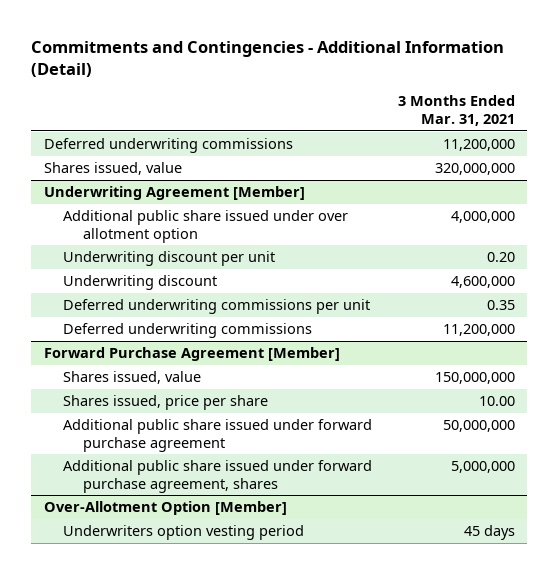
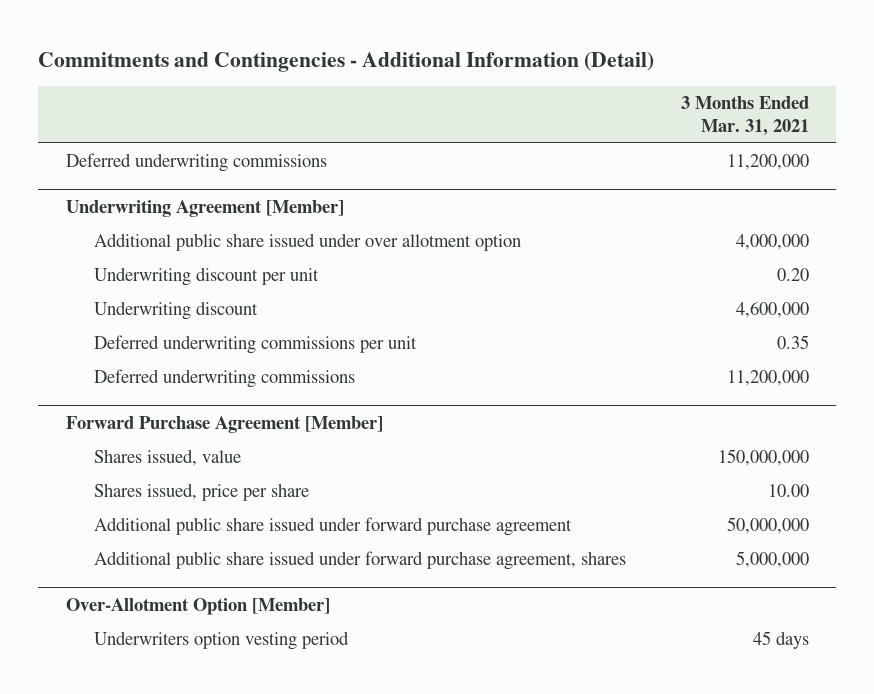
[43,161,182,175] Shares issued, value -> none

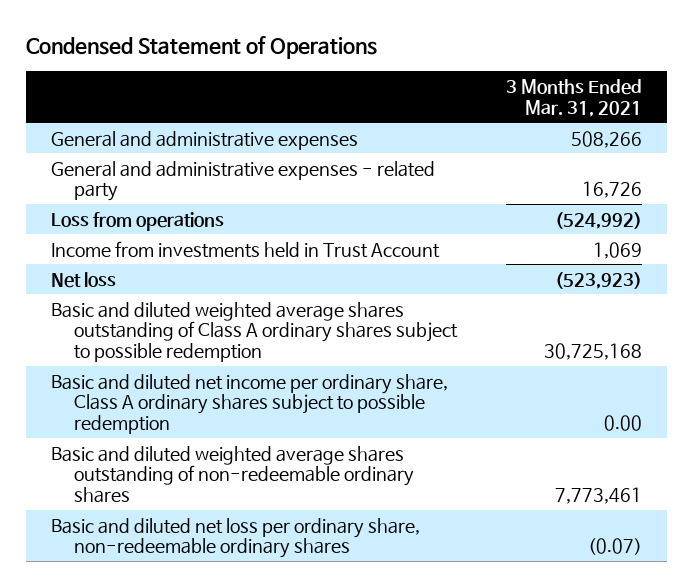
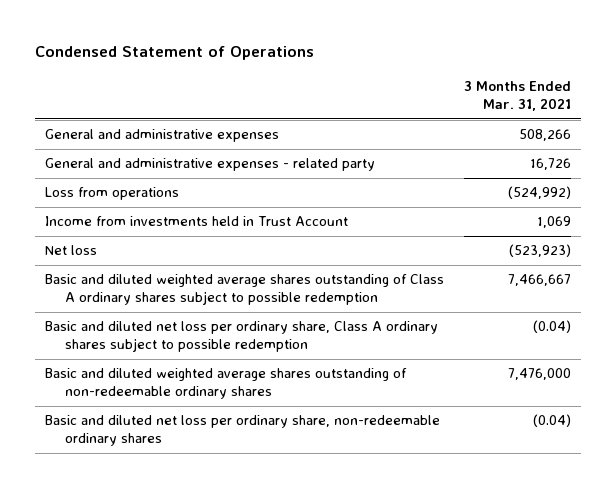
[544,343,643,361] 30,725,168 -> [507,274,571,287] 7,466,667
[50,373,448,435] Basic and diluted net income per ordinary share, Class A ordinary shares subject to possible redemption -> [44,321,438,353] Basic and diluted net loss per ordinary share, Class A ordinary shares subject to possible redemption
[604,415,643,432] 0.00 -> [532,320,571,334] (0.04)
[555,487,643,505] 7,773,461 -> [507,368,571,381] 7,476,000
[588,538,643,556] (0.07) -> [532,414,571,428] (0.04)

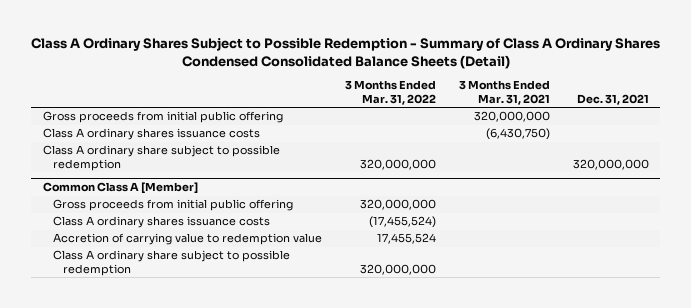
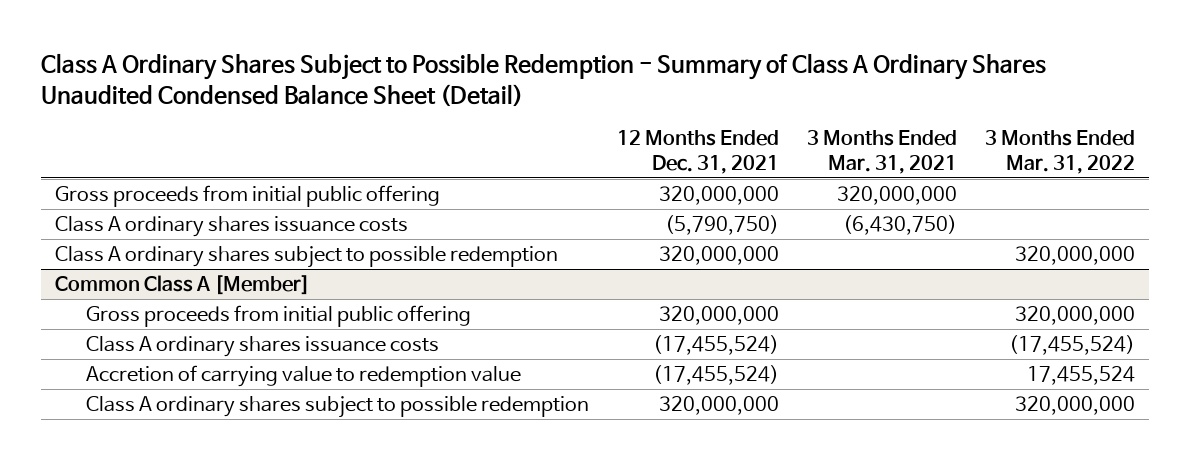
[30,37,660,69] Class A Ordinary Shares Subject to Possible Redemption - Summary of Class A Ordinary Shares Condensed Consolidated Balance Sheets (Detail) -> [41,52,1047,107] Class A Ordinary Shares Subject to Possible Redemption - Summary of Class A Ordinary Shares Unaudited Condensed Balance Sheet (Detail)
[576,93,649,105] Dec. 31, 2021 -> none
none -> [617,130,780,174] 12 Months Ended Dec. 31, 2021
[42,145,280,172] Class A ordinary share subject to possible redemption -> [55,246,559,269] Class A ordinary shares subject to possible redemption
[52,250,290,277] Class A ordinary share subject to possible redemption -> [86,396,590,419] Class A ordinary shares subject to possible redemption

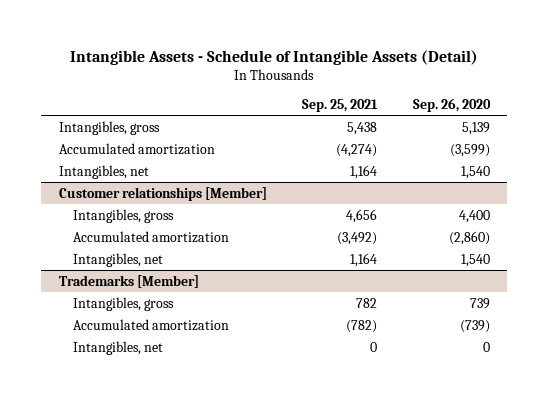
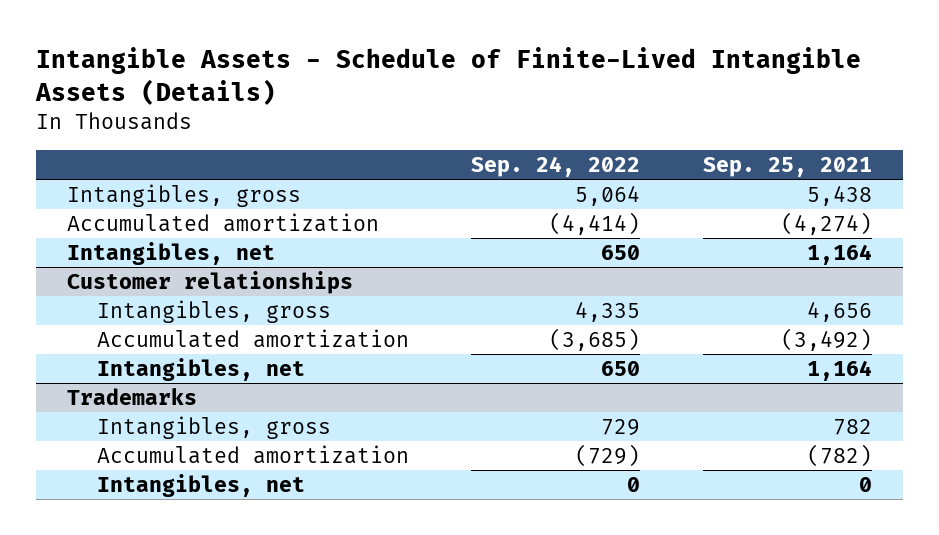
[70,49,479,65] Intangible Assets - Schedule of Intangible Assets (Detail) -> [35,47,862,105] Intangible Assets - Schedule of Finite-Lived Intangible Assets (Details)
[412,97,491,112] Sep. 26, 2020 -> none
none -> [471,155,641,177] Sep. 24, 2022
[58,186,267,201] Customer relationships [Member] -> [67,270,354,294] Customer relationships
[58,274,199,288] Trademarks [Member] -> [67,387,198,405] Trademarks

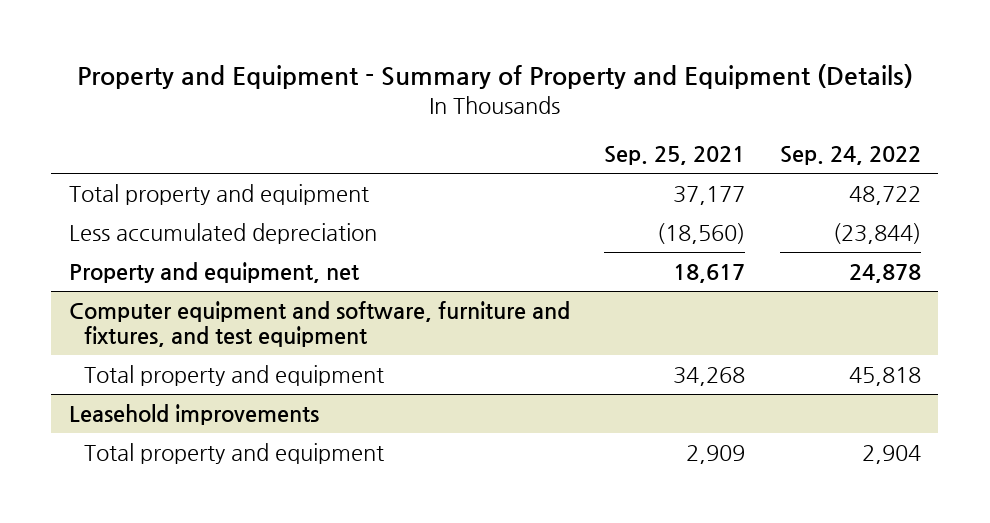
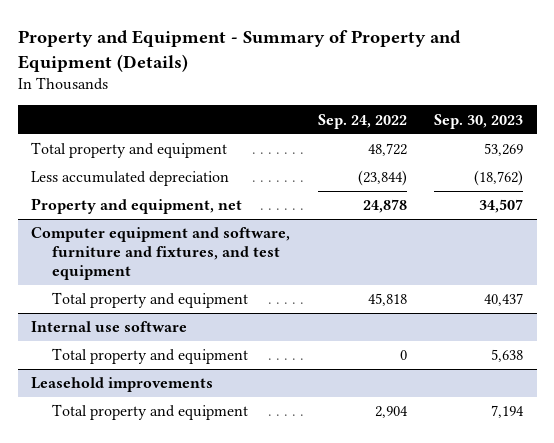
[604,146,746,166] Sep. 25, 2021 -> none
none -> [433,113,523,129] Sep. 30, 2023
none -> [31,321,188,333] Internal use software
none -> [51,348,248,365] Total property and equipment

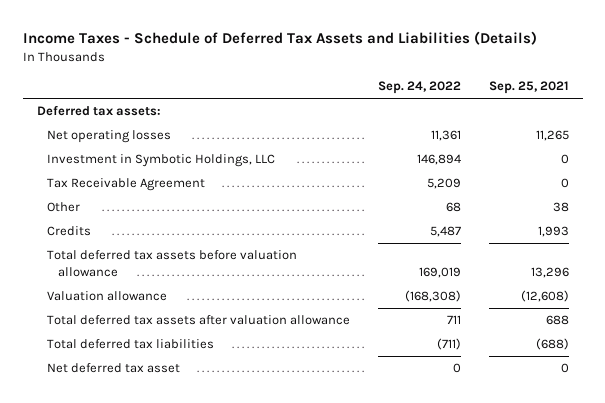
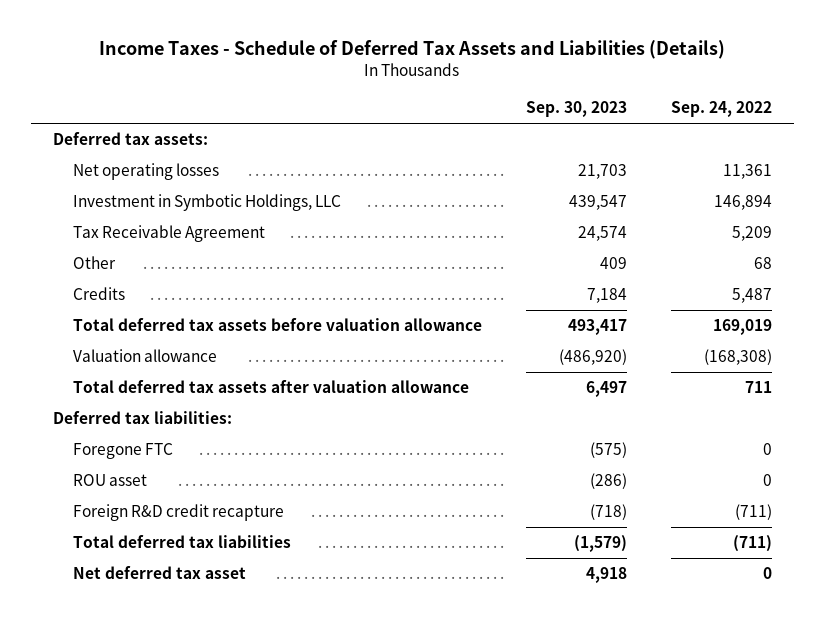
[488,81,569,95] Sep. 25, 2021 -> none
none -> [525,101,627,118] Sep. 30, 2023
none -> [53,411,233,425] Deferred tax liabilities:
none -> [72,443,173,460] Foregone FTC
none -> [72,474,147,487] ROU asset
none -> [72,504,284,522] Foreign R&D credit recapture

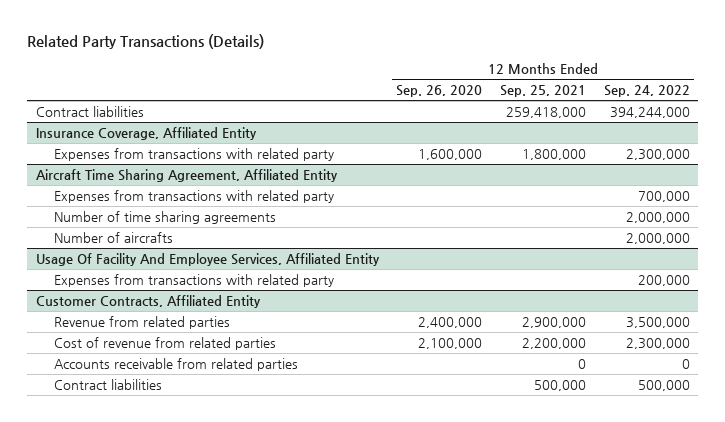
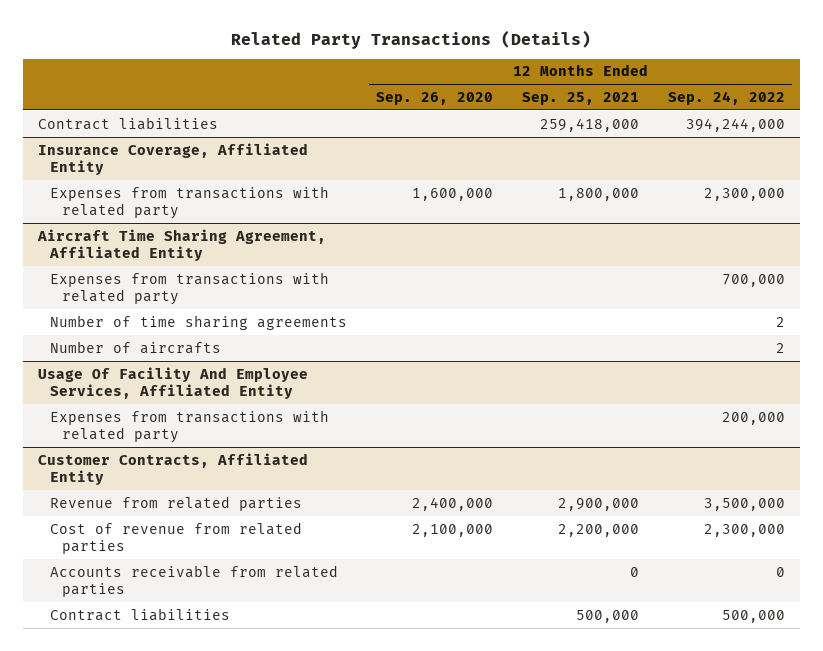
[625,211,690,223] 2,000,000 -> [776,316,786,327] 2
[625,232,690,244] 2,000,000 -> [776,342,786,353] 2

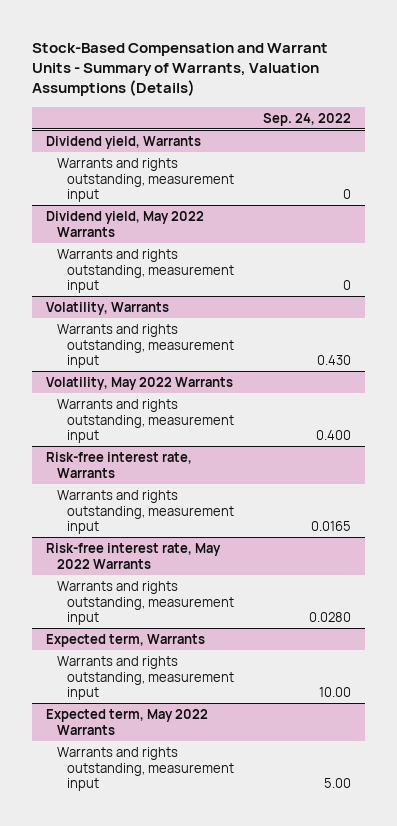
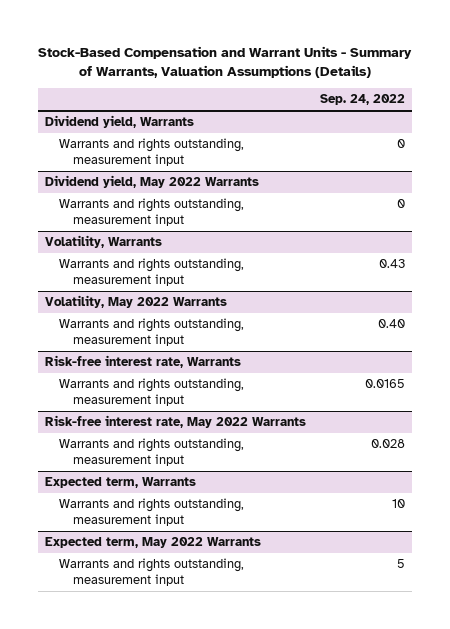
[316,355,351,366] 0.430 -> [379,259,406,269] 0.43
[315,430,351,441] 0.400 -> [378,319,406,329] 0.40
[308,612,351,623] 0.0280 -> [371,439,406,449] 0.028
[318,687,351,698] 10.00 -> [392,499,406,509] 10
[323,778,351,789] 5.00 -> [397,559,406,569] 5

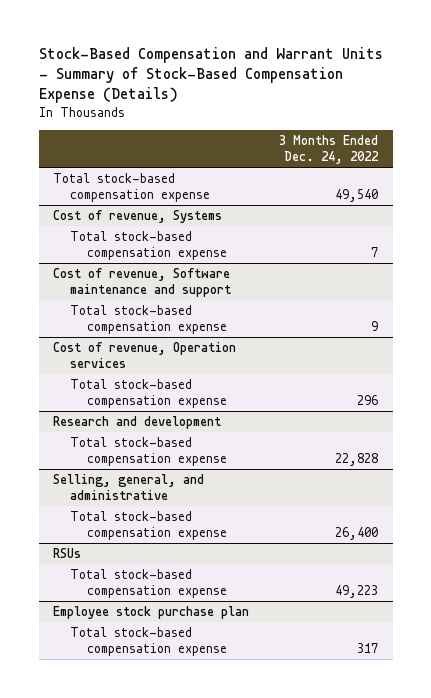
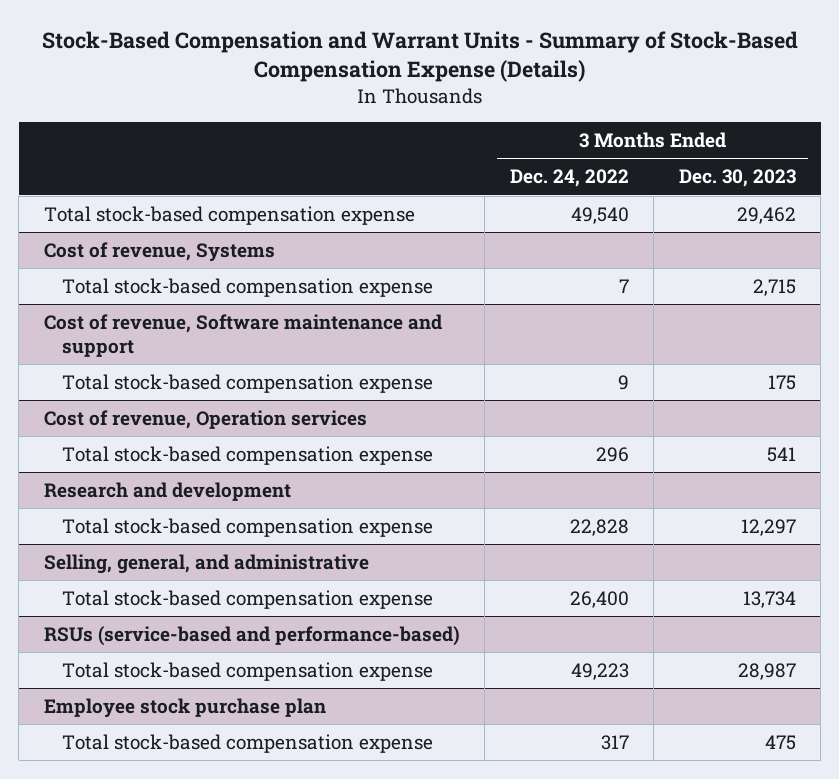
none -> [678,169,796,188] Dec. 30, 2023
[53,548,82,559] RSUs -> [43,626,460,647] RSUs (service-based and performance-based)

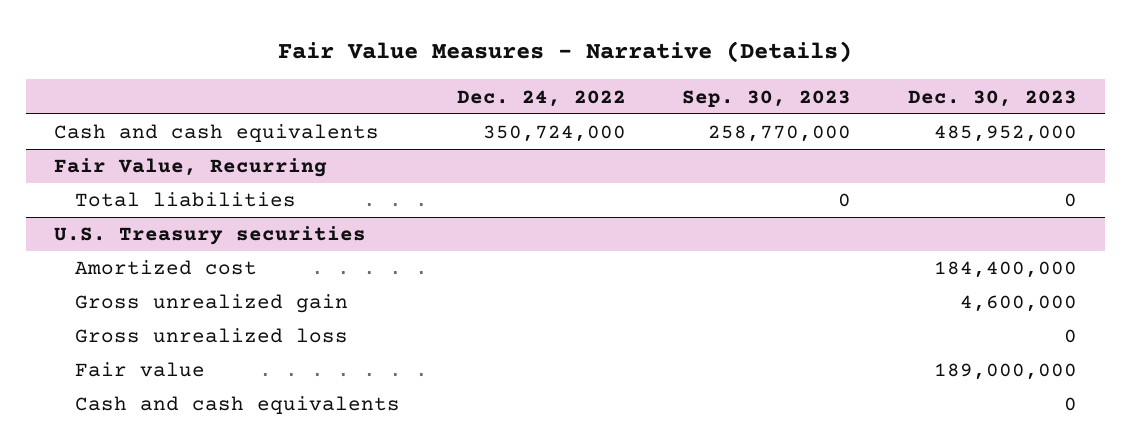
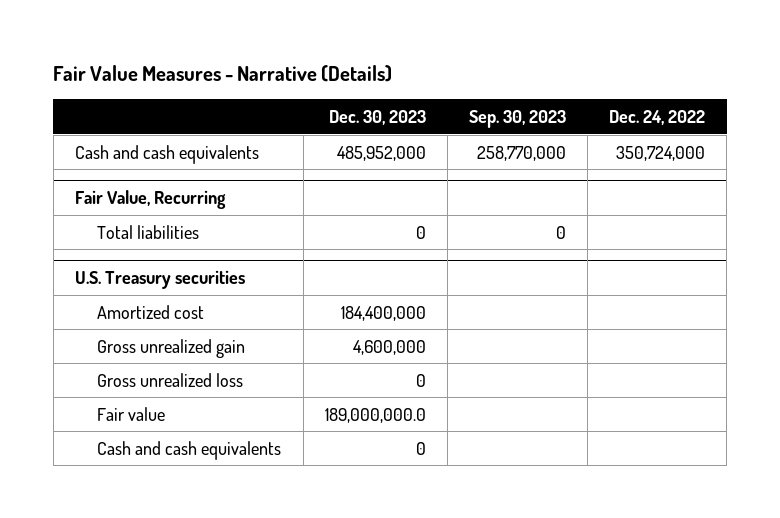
[933,363,1077,381] 189,000,000 -> [324,407,426,423] 189,000,000.0

